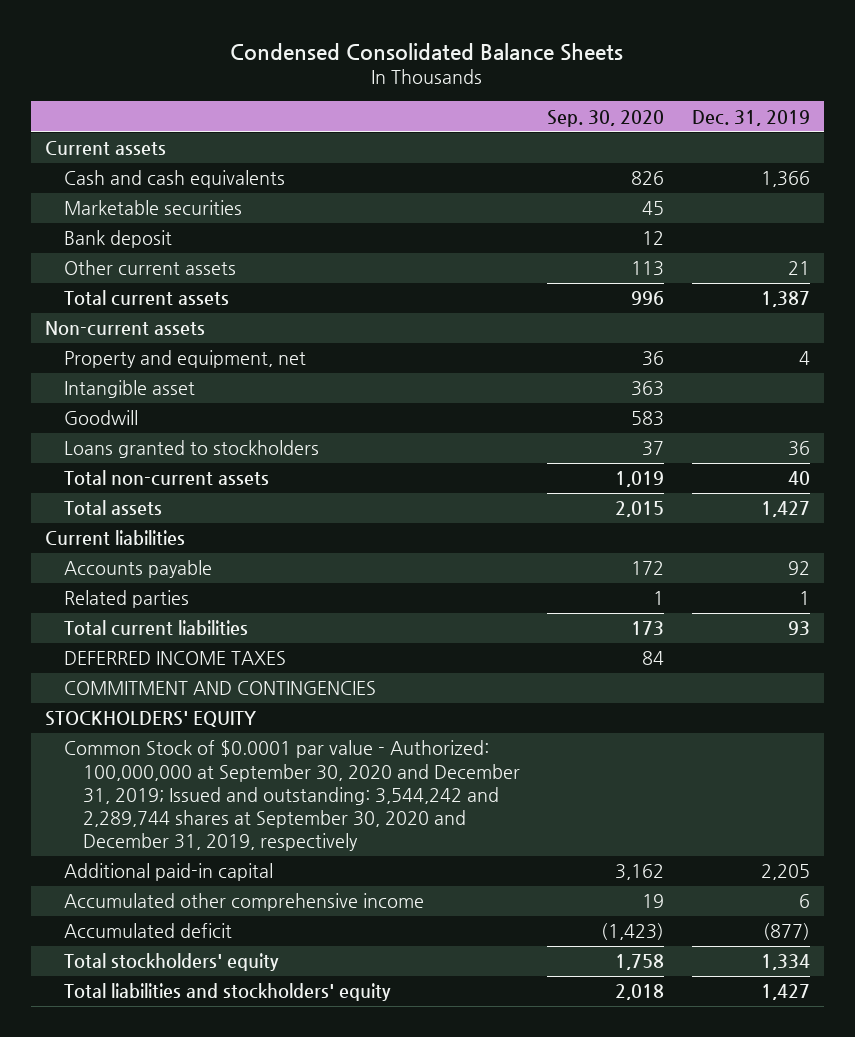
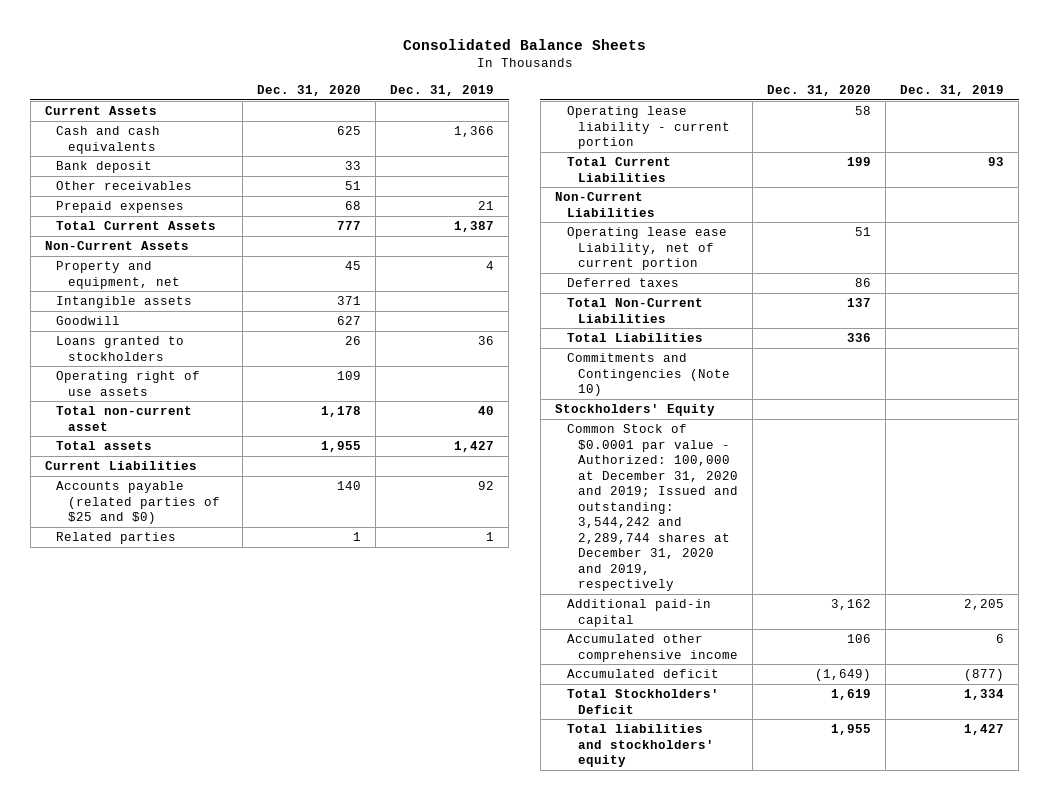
[230,43,624,62] Condensed Consolidated Balance Sheets -> [402,39,646,51] Consolidated Balance Sheets
[547,109,665,127] Sep. 30, 2020 -> none
none -> [257,84,362,96] Dec. 31, 2020
[45,141,167,156] Current assets -> [44,106,157,116] Current Assets
[63,200,242,216] Marketable securities -> none
[63,260,236,276] Other current assets -> none
none -> [56,181,193,191] Other receivables
none -> [56,201,185,214] Prepaid expenses
[63,290,229,307] Total current assets -> [56,221,217,231] Total Current Assets
[45,321,206,337] Non-current assets -> [44,241,189,251] Non-Current Assets
[63,380,195,399] Intangible asset -> [56,296,193,309] Intangible assets
none -> [56,371,201,396] Operating right of use assets
[63,470,269,487] Total non-current assets -> [56,406,193,431] Total non-current asset
[45,530,186,546] Current liabilities -> [44,461,197,471] Current Liabilities
[63,560,212,579] Accounts payable -> [56,481,221,525] Accounts payable (related parties of $25 and $0)
none -> [566,106,731,150] Operating lease liability - current portion
[63,620,248,637] Total current liabilities -> [566,157,671,182] Total Current Liabilities
none -> [555,192,655,217] Non-Current Liabilities
none -> [566,227,727,271] Operating lease ease Liability, net of current portion
[63,651,286,666] DEFERRED INCOME TAXES -> [566,278,679,288] Deferred taxes
none -> [566,298,703,323] Total Non-Current Liabilities
none -> [566,333,703,343] Total Liabilities
[63,681,376,696] COMMITMENT AND CONTINGENCIES -> [566,353,731,397] Commitments and Contingencies (Note 10)
[45,711,257,728] STOCKHOLDERS' EQUITY -> [555,404,716,417] Stockholders' Equity
[63,740,520,851] Common Stock of $0.0001 par value - Authorized: 100,000,000 at September 30, 2020 and December 31, 2019; Issued and outstanding: 3,544,242 and 2,289,744 shares at September 30, 2020 and December 31, 2019, respectively -> [566,424,739,592] Common Stock of $0.0001 par value - Authorized: 100,000 at December 31, 2020 and 2019; Issued and outstanding: 3,544,242 and 2,289,744 shares at December 31, 2020 and 2019, respectively
[63,953,279,972] Total stockholders' equity -> [566,689,719,714] Total Stockholders' Deficit

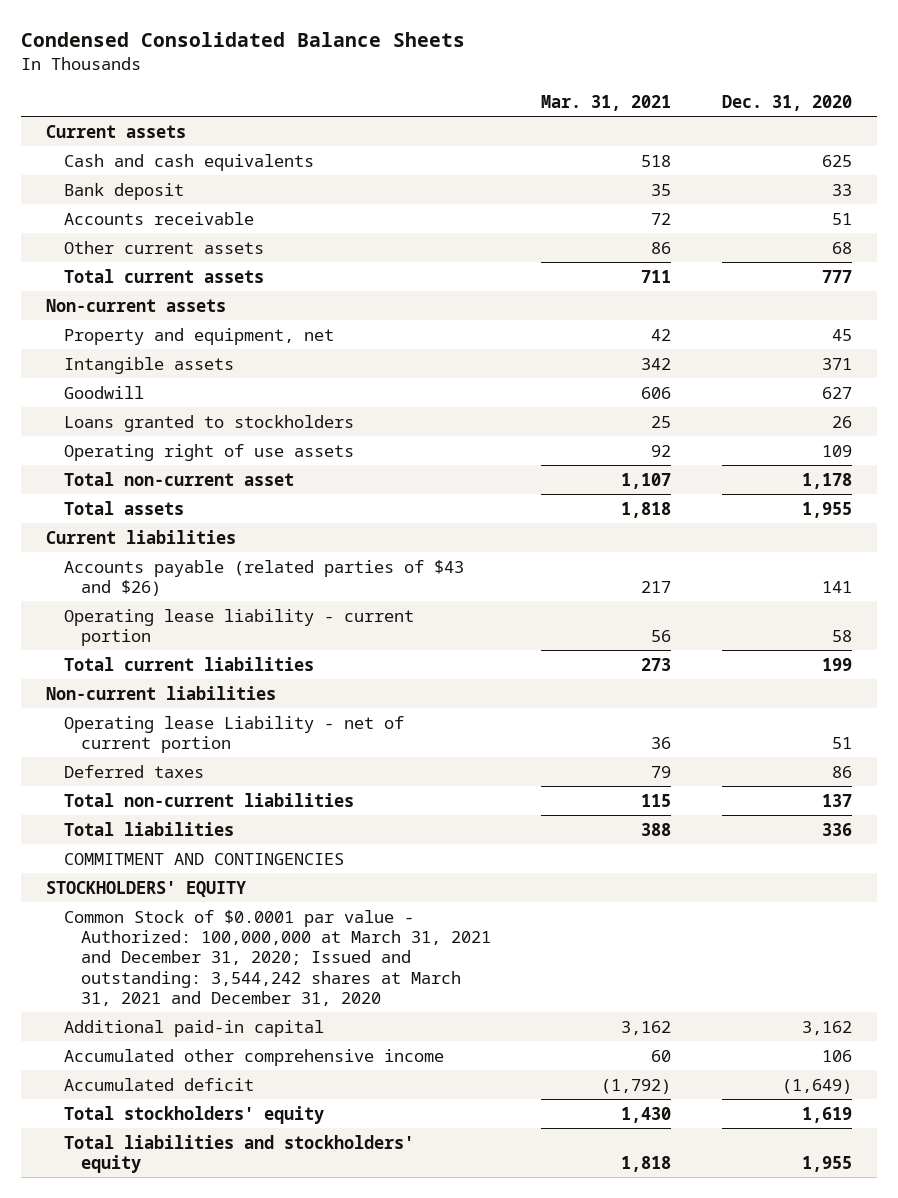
[402,39,646,51] Consolidated Balance Sheets -> [21,32,466,48] Condensed Consolidated Balance Sheets
[390,84,495,96] Dec. 31, 2019 -> none
none -> [541,94,672,111] Mar. 31, 2021
[44,106,157,116] Current Assets -> [46,124,187,138] Current assets
[56,201,185,214] Prepaid expenses -> none
[56,181,193,191] Other receivables -> [63,211,254,225] Accounts receivable
none -> [63,240,264,254] Other current assets
[56,221,217,231] Total Current Assets -> [63,268,264,283] Total current assets
[44,241,189,251] Non-Current Assets -> [46,298,227,312] Non-current assets
[56,532,177,545] Related parties -> none
[44,461,197,471] Current Liabilities -> [46,529,237,544] Current liabilities
[56,481,221,525] Accounts payable (related parties of $25 and $0) -> [63,559,464,596] Accounts payable (related parties of $43 and $26)
[337,481,362,491] 140 -> [821,580,852,593] 141
[566,157,671,182] Total Current Liabilities -> [63,656,314,671] Total current liabilities
[555,192,655,217] Non-Current Liabilities -> [46,685,277,700] Non-current liabilities
[566,227,727,271] Operating lease ease Liability, net of current portion -> [63,715,404,753] Operating lease Liability - net of current portion
[566,298,703,323] Total Non-Current Liabilities -> [63,792,354,807] Total non-current liabilities
[566,333,703,343] Total Liabilities -> [63,821,234,836] Total liabilities
[566,353,731,397] Commitments and Contingencies (Note 10) -> [63,852,344,865] COMMITMENT AND CONTINGENCIES
[555,404,716,417] Stockholders' Equity -> [46,880,247,897] STOCKHOLDERS' EQUITY
[566,424,739,592] Common Stock of $0.0001 par value - Authorized: 100,000 at December 31, 2020 and 2019; Issued and outstanding: 3,544,242 and 2,289,744 shares at December 31, 2020 and 2019, respectively -> [63,909,491,1006] Common Stock of $0.0001 par value - Authorized: 100,000,000 at March 31, 2021 and December 31, 2020; Issued and outstanding: 3,544,242 shares at March 31, 2021 and December 31, 2020
[566,689,719,714] Total Stockholders' Deficit -> [63,1105,324,1124] Total stockholders' equity

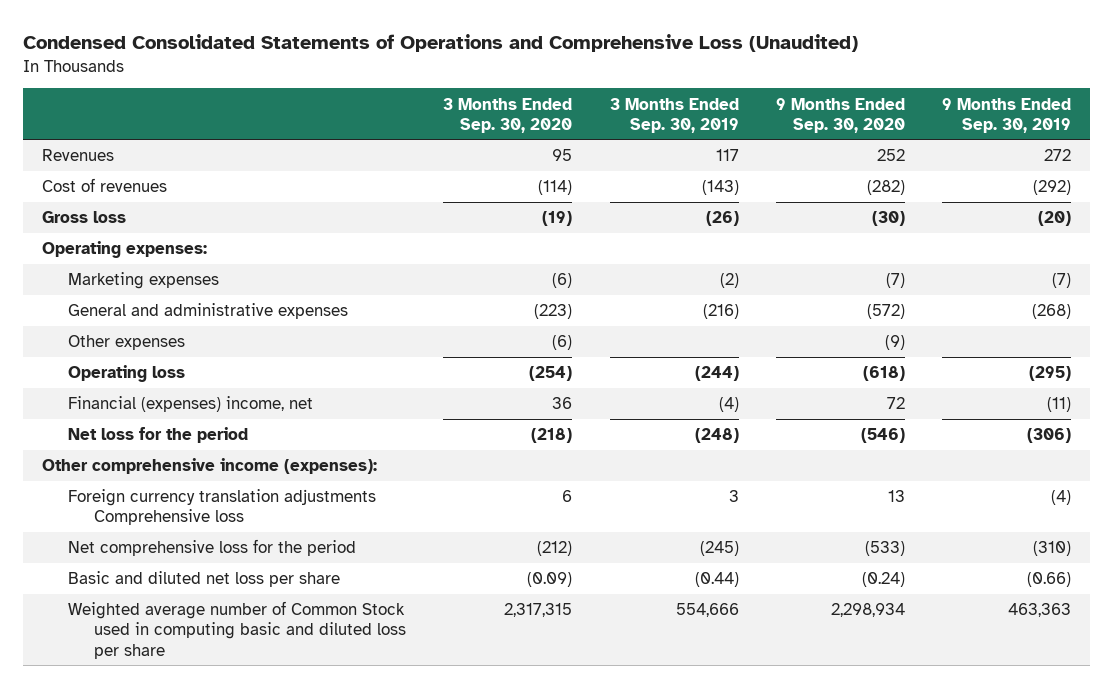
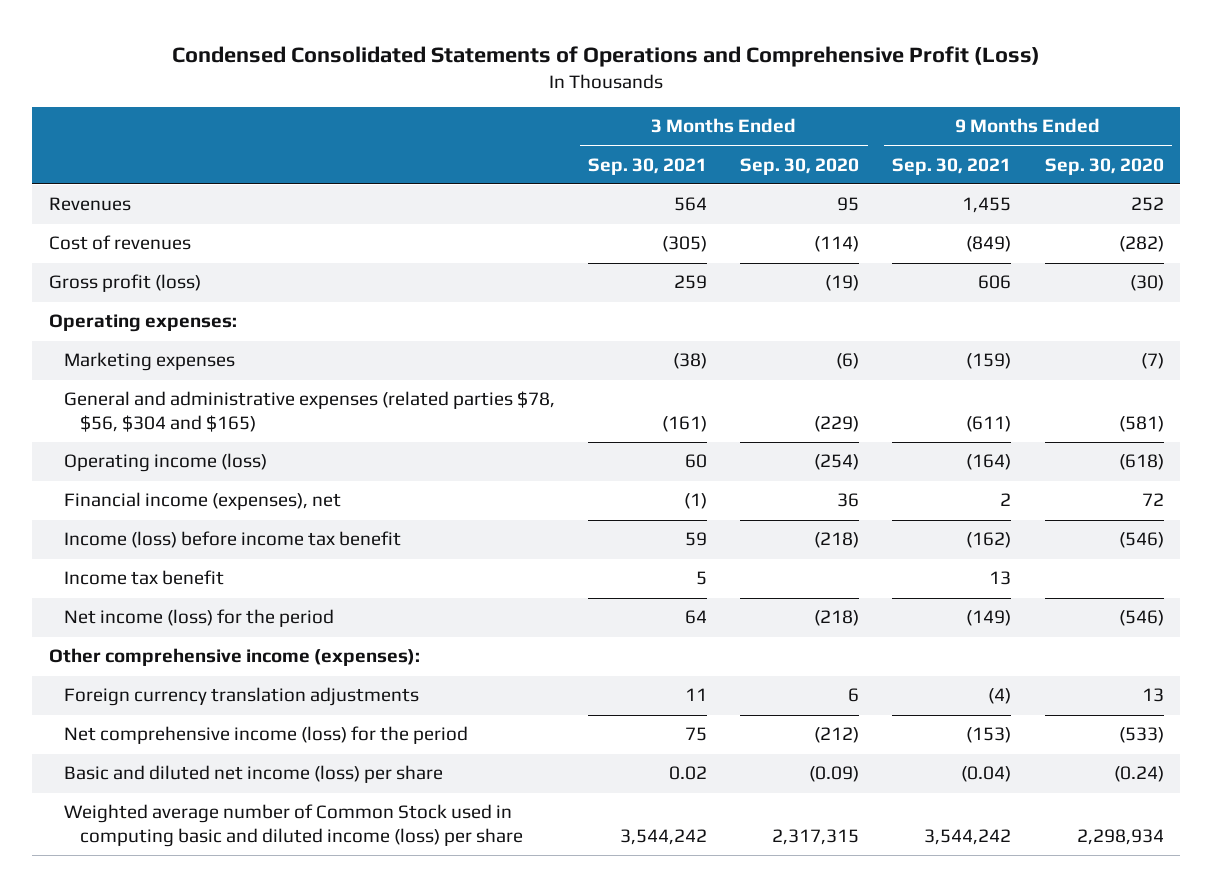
[22,34,858,53] Condensed Consolidated Statements of Operations and Comprehensive Loss (Unaudited) -> [172,45,1041,67] Condensed Consolidated Statements of Operations and Comprehensive Profit (Loss)
[609,97,739,133] 3 Months Ended Sep. 30, 2019 -> none
[942,97,1072,133] 9 Months Ended Sep. 30, 2019 -> none
none -> [588,157,708,175] Sep. 30, 2021
none -> [892,157,1012,175] Sep. 30, 2021
[41,211,126,224] Gross loss -> [48,274,201,293] Gross profit (loss)
[67,335,185,351] Other expenses -> none
[67,303,348,320] General and administrative expenses -> [64,391,556,432] General and administrative expenses (related parties $78, $56, $304 and $165)
[534,304,573,320] (223) -> [814,415,860,432] (229)
[866,304,905,320] (572) -> [1118,415,1164,432] (581)
[67,365,185,383] Operating loss -> [64,453,268,473] Operating income (loss)
[67,396,313,413] Financial (expenses) income, net -> [64,492,342,511] Financial income (expenses), net
none -> [64,531,402,549] Income (loss) before income tax benefit
none -> [64,570,225,586] Income tax benefit
[67,427,248,444] Net loss for the period -> [64,609,335,628] Net income (loss) for the period
[67,489,376,526] Foreign currency translation adjustments Comprehensive loss -> [64,687,420,707] Foreign currency translation adjustments
[67,539,356,557] Net comprehensive loss for the period -> [64,726,469,745] Net comprehensive income (loss) for the period
[67,571,340,588] Basic and diluted net loss per share -> [64,765,444,784] Basic and diluted net income (loss) per share
[67,601,407,659] Weighted average number of Common Stock used in computing basic and diluted loss per share -> [64,804,523,847] Weighted average number of Common Stock used in computing basic and diluted income (loss) per share

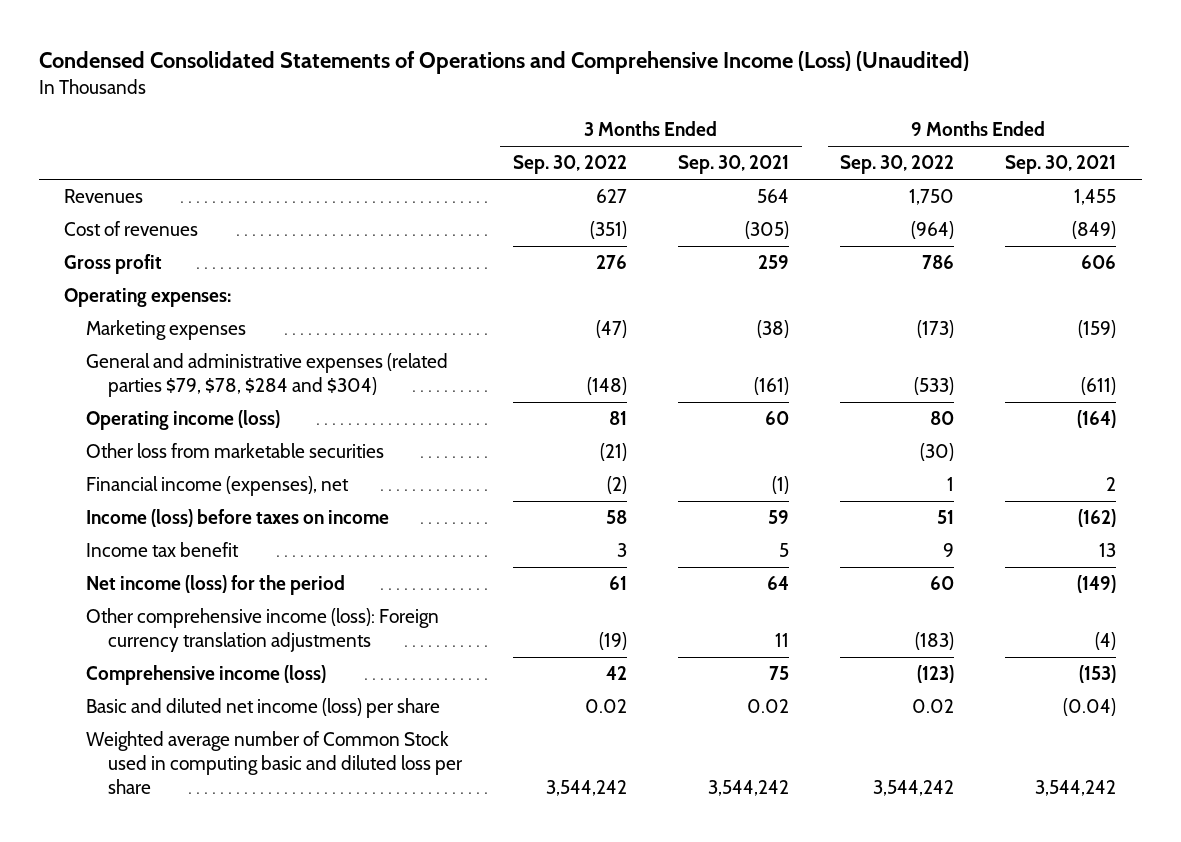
[172,45,1041,67] Condensed Consolidated Statements of Operations and Comprehensive Profit (Loss) -> [38,51,969,75] Condensed Consolidated Statements of Operations and Comprehensive Income (Loss) (Unaudited)
[740,157,860,175] Sep. 30, 2020 -> none
[1044,157,1164,175] Sep. 30, 2020 -> none
none -> [513,155,628,175] Sep. 30, 2022
none -> [840,155,955,175] Sep. 30, 2022
[48,274,201,293] Gross profit (loss) -> [64,254,163,275] Gross profit
[64,391,556,432] General and administrative expenses (related parties $78, $56, $304 and $165) -> [86,353,449,397] General and administrative expenses (related parties $79, $78, $284 and $304)
none -> [86,443,385,459] Other loss from marketable securities
[64,531,402,549] Income (loss) before income tax benefit -> [86,509,390,528] Income (loss) before taxes on income
[48,648,420,667] Other comprehensive income (expenses): -> none
[64,687,420,707] Foreign currency translation adjustments -> [86,608,440,652] Other comprehensive income (loss): Foreign currency translation adjustments
[64,726,469,745] Net comprehensive income (loss) for the period -> [86,665,327,686] Comprehensive income (loss)
[64,804,523,847] Weighted average number of Common Stock used in computing basic and diluted income (loss) per share -> [86,731,464,794] Weighted average number of Common Stock used in computing basic and diluted loss per share

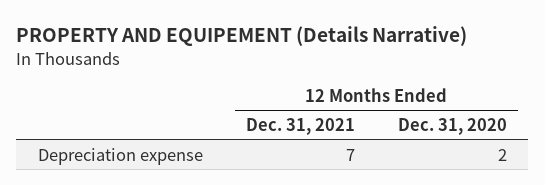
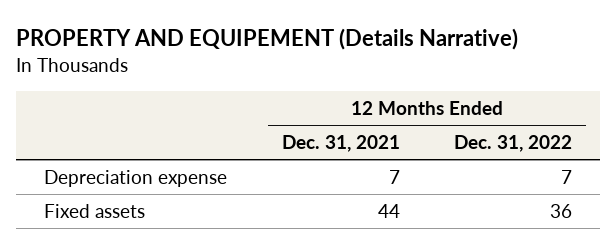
[397,117,507,135] Dec. 31, 2020 -> none
none -> [454,135,573,153] Dec. 31, 2022
none -> [43,204,145,219] Fixed assets

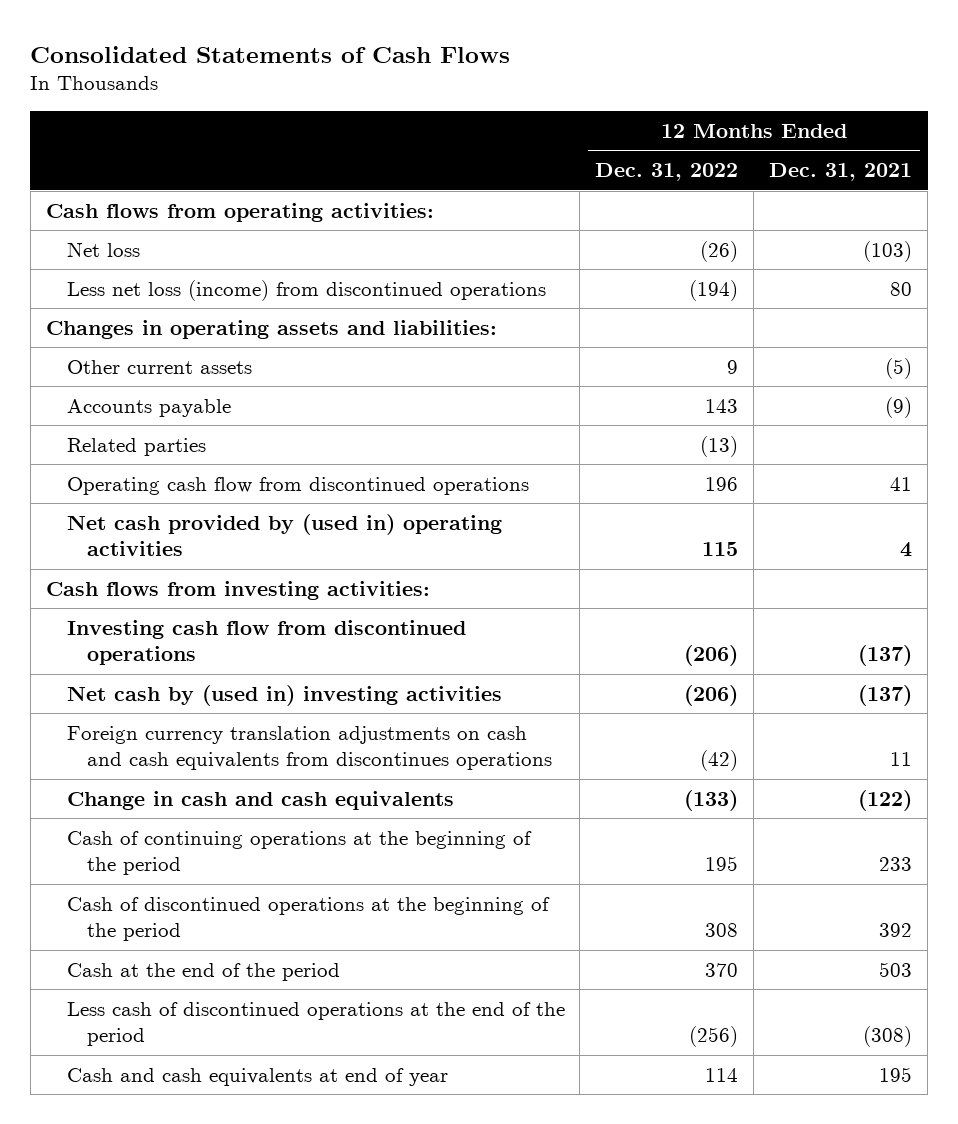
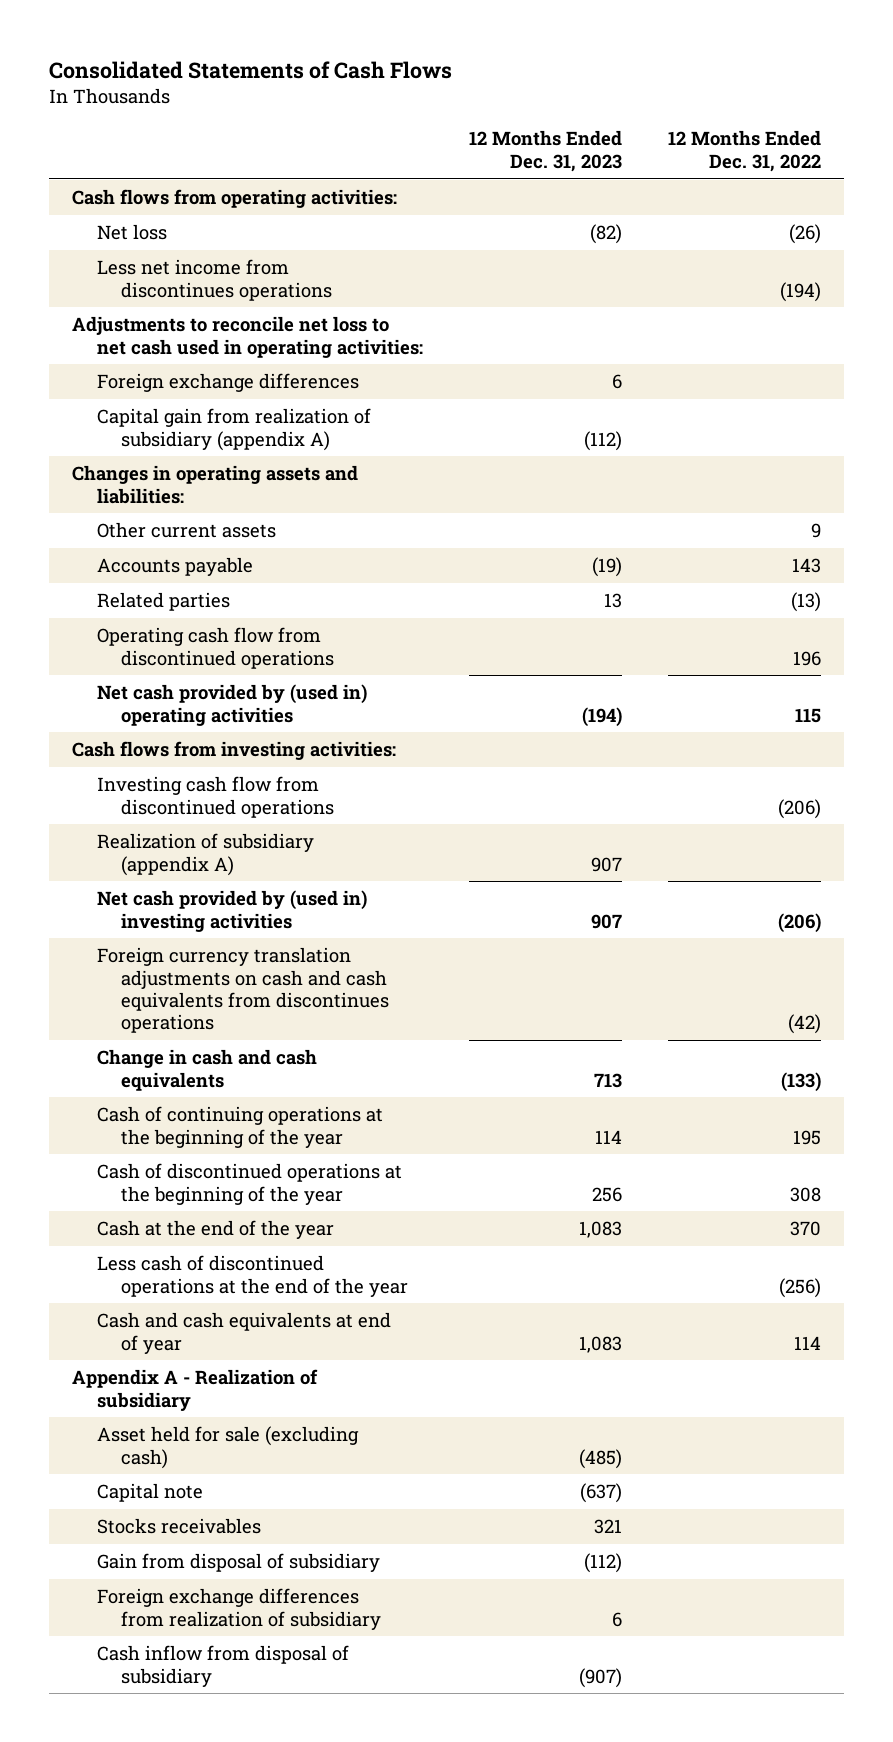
[769,163,913,182] Dec. 31, 2021 -> none
none -> [468,130,622,172] 12 Months Ended Dec. 31, 2023
[66,279,546,301] Less net loss (income) from discontinued operations -> [96,259,333,301] Less net income from discontinues operations
none -> [72,316,423,358] Adjustments to reconcile net loss to net cash used in operating activities:
none -> [96,373,359,393] Foreign exchange differences
none -> [96,408,371,451] Capital gain from realization of subsidiary (appendix A)
none -> [96,833,314,876] Realization of subsidiary (appendix A)
[66,684,502,706] Net cash by (used in) investing activities -> [96,890,367,932] Net cash provided by (used in) investing activities
[66,830,532,876] Cash of continuing operations at the beginning of the period -> [96,1106,383,1148] Cash of continuing operations at the beginning of the year
[66,896,550,942] Cash of discontinued operations at the beginning of the period -> [96,1163,402,1205] Cash of discontinued operations at the beginning of the year
[66,962,340,981] Cash at the end of the period -> [96,1220,334,1240] Cash at the end of the year
[66,1001,565,1047] Less cash of discontinued operations at the end of the period -> [96,1255,409,1297] Less cash of discontinued operations at the end of the year
none -> [72,1369,319,1411] Appendix A - Realization of subsidiary
none -> [96,1426,359,1469] Asset held for sale (excluding cash)
none -> [96,1483,203,1503] Capital note
none -> [96,1518,261,1535] Stocks receivables
none -> [96,1553,380,1573] Gain from disposal of subsidiary
none -> [96,1588,382,1630] Foreign exchange differences from realization of subsidiary
none -> [96,1645,349,1687] Cash inflow from disposal of subsidiary

